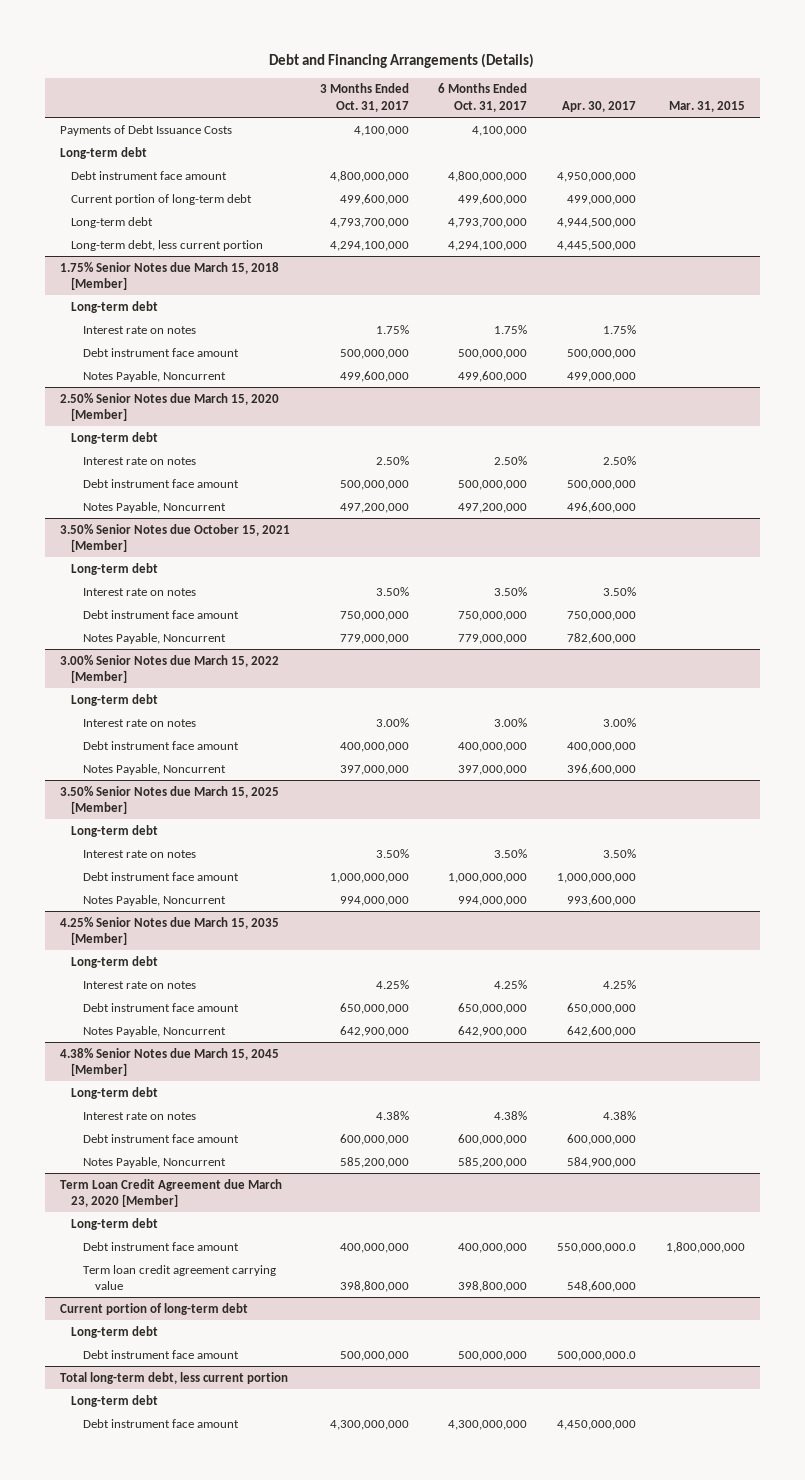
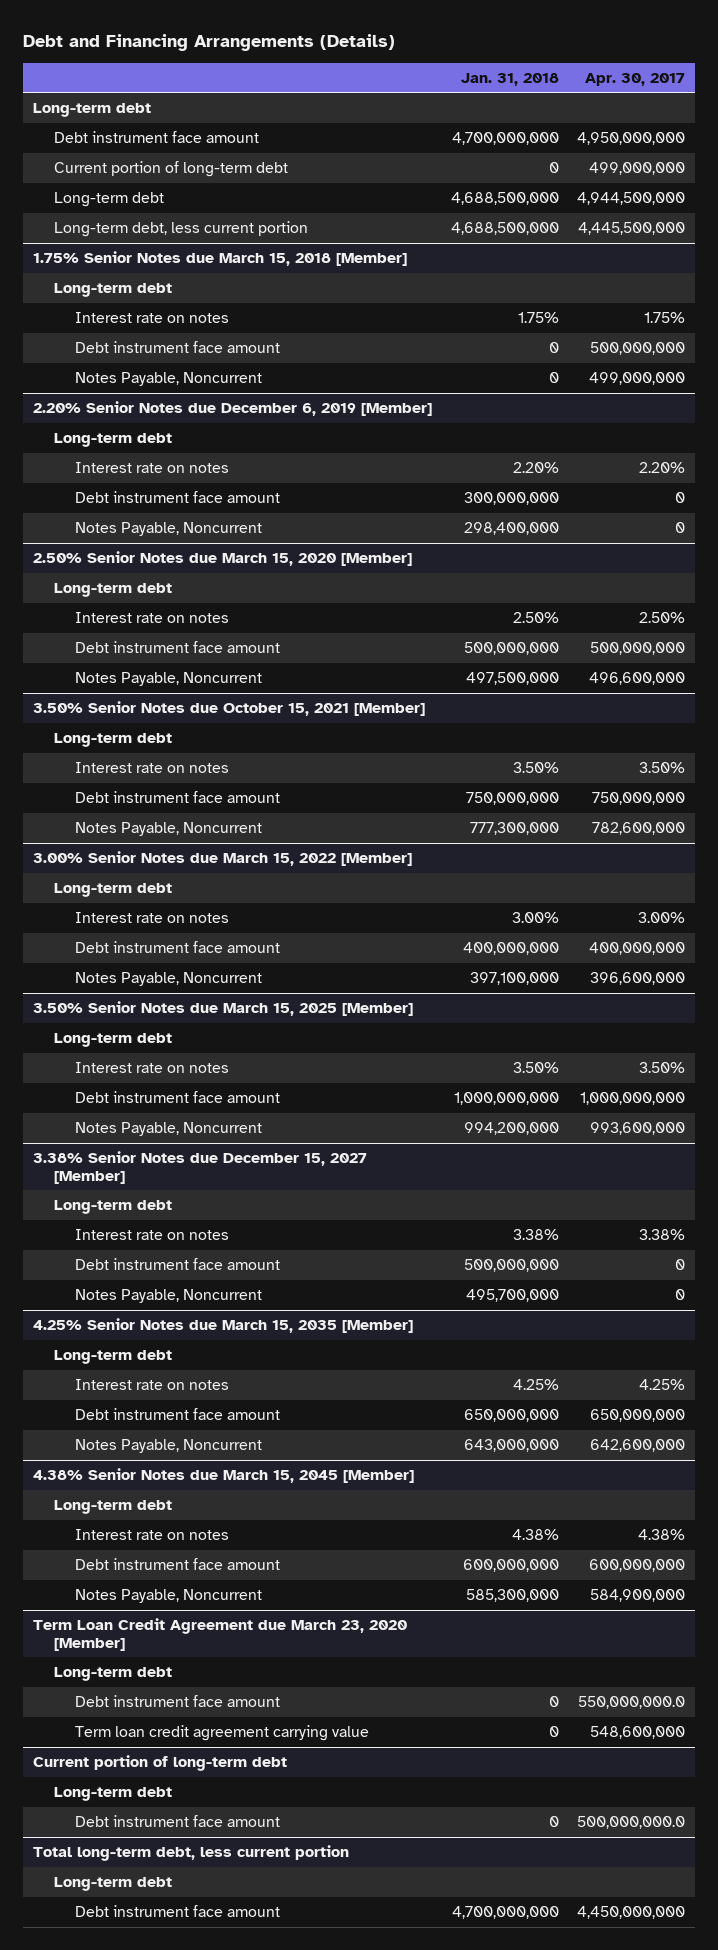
[319,83,409,112] 3 Months Ended Oct. 31, 2017 -> none
[438,83,528,112] 6 Months Ended Oct. 31, 2017 -> none
[669,100,746,112] Mar. 31, 2015 -> none
none -> [460,72,559,86] Jan. 31, 2018
[59,124,232,136] Payments of Debt Issuance Costs -> none
none -> [32,401,432,417] 2.20% Senior Notes due December 6, 2019 [Member]
none -> [53,433,172,448] Long-term debt
none -> [75,462,230,474] Interest rate on notes
none -> [75,491,281,504] Debt instrument face amount
none -> [75,522,263,537] Notes Payable, Noncurrent
none -> [32,1151,367,1184] 3.38% Senior Notes due December 15, 2027 [Member]
none -> [53,1200,172,1215] Long-term debt
none -> [75,1229,230,1241] Interest rate on notes
none -> [75,1258,281,1271] Debt instrument face amount
none -> [75,1289,263,1304] Notes Payable, Noncurrent

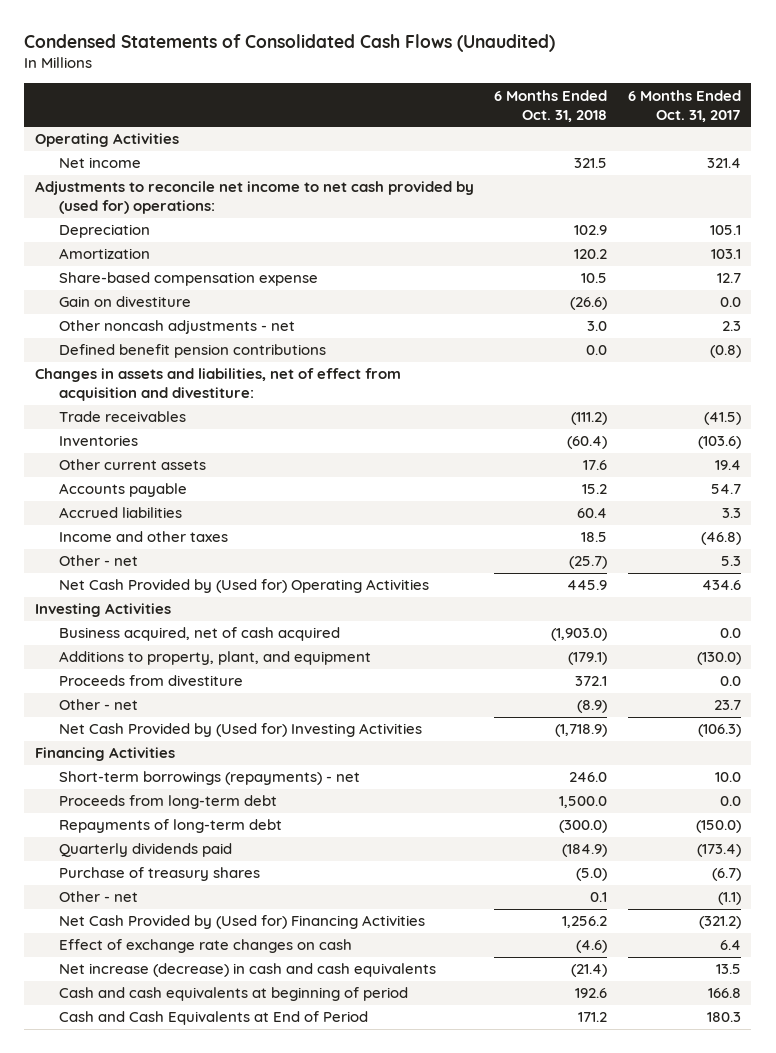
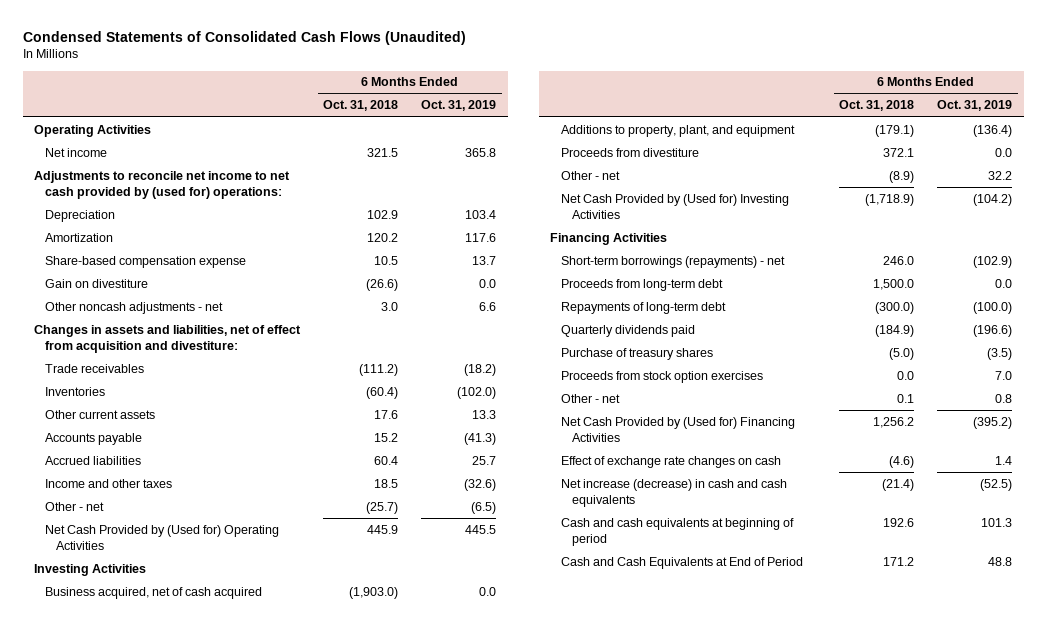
[628,89,742,122] 6 Months Ended Oct. 31, 2017 -> none
none -> [421,100,497,112] Oct. 31, 2019
[58,344,326,359] Defined benefit pension contributions -> none
none -> [561,370,764,383] Proceeds from stock option exercises

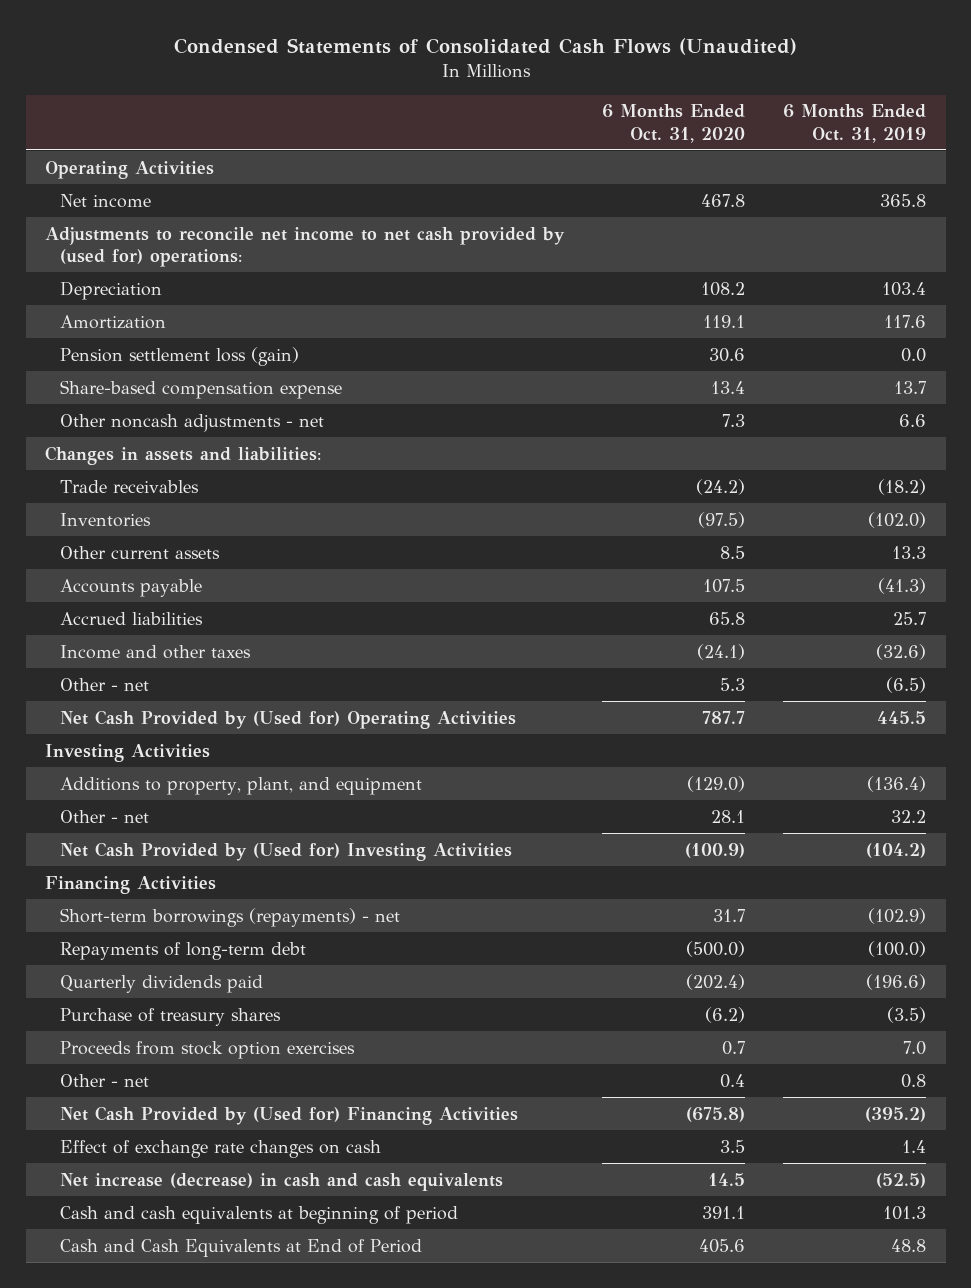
[323,100,399,112] Oct. 31, 2018 -> none
none -> [602,104,746,143] 6 Months Ended Oct. 31, 2020
none -> [60,346,300,366] Pension settlement loss (gain)
[45,278,149,288] Gain on divestiture -> none
[34,324,302,353] Changes in assets and liabilities, net of effect from acquisition and divestiture: -> [44,445,321,465] Changes in assets and liabilities:
[45,586,263,599] Business acquired, net of cash acquired -> none
[561,147,700,157] Proceeds from divestiture -> none
[561,278,724,291] Proceeds from long-term debt -> none

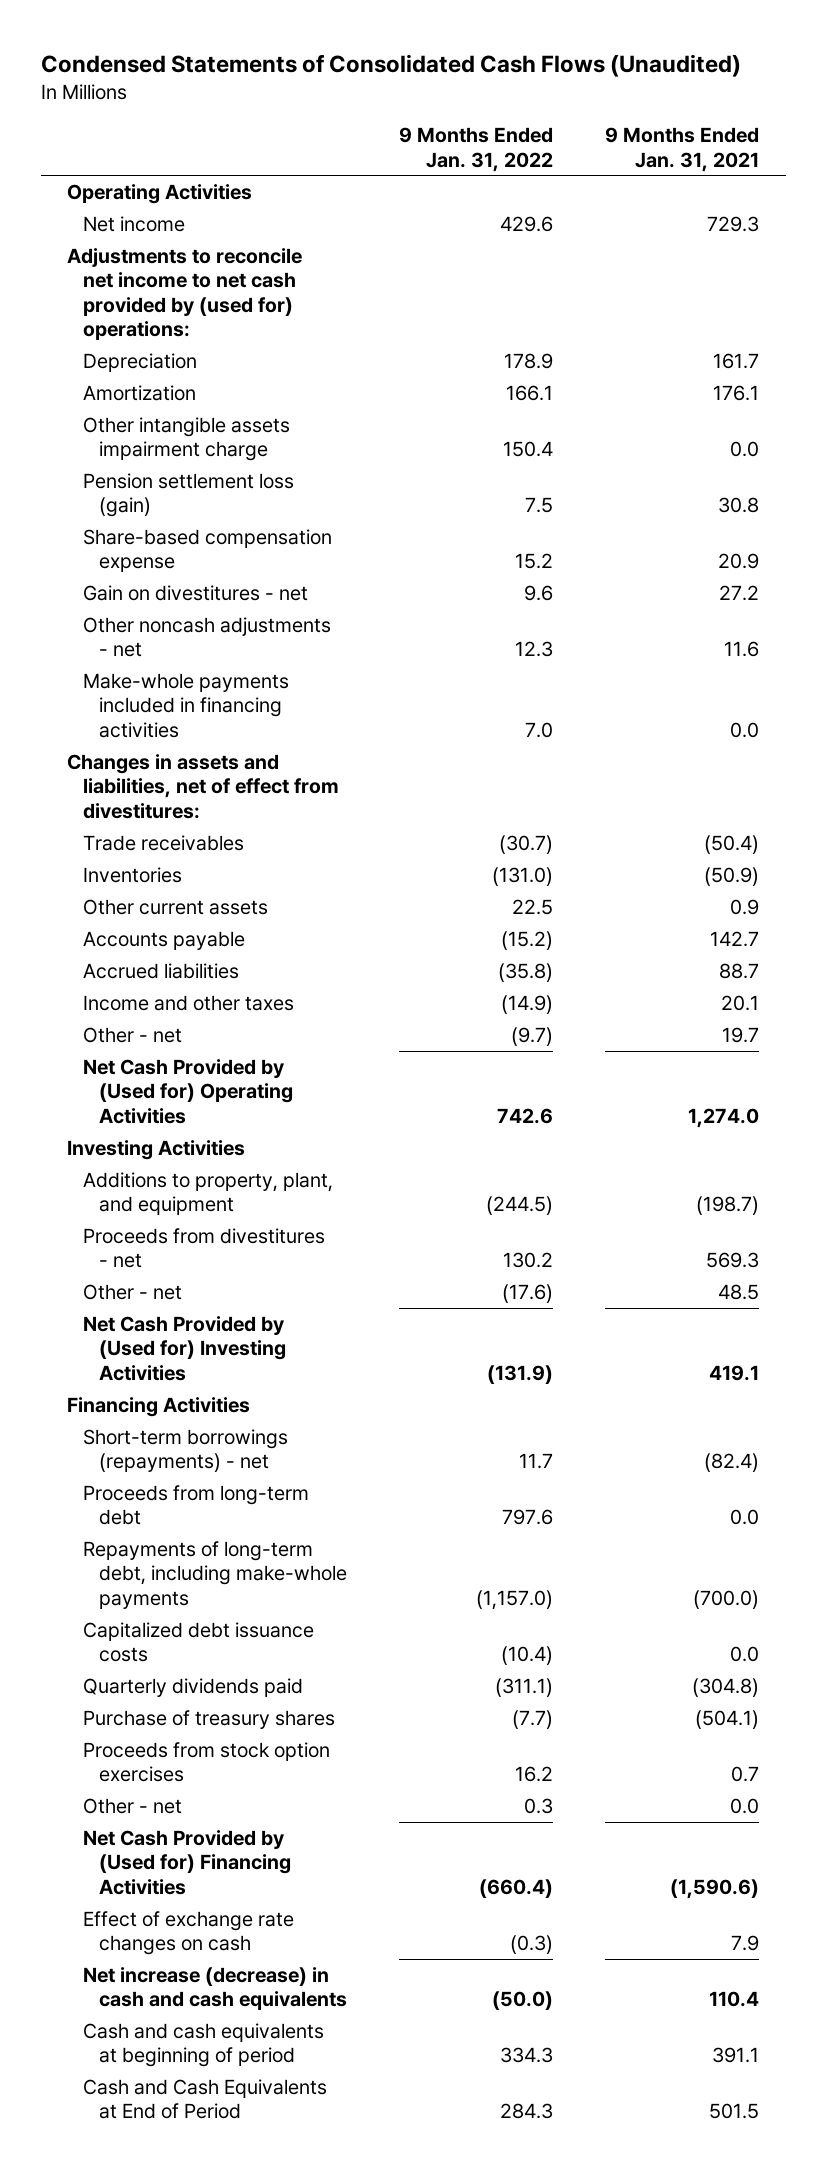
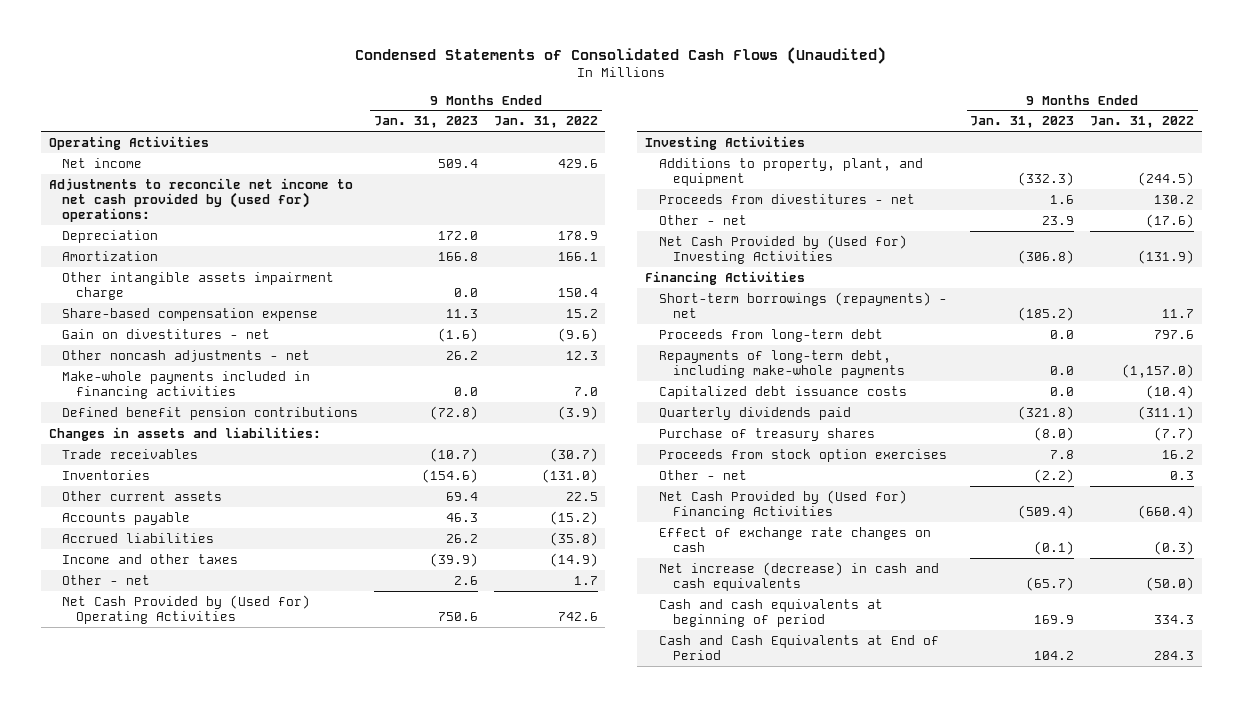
[605,127,760,172] 9 Months Ended Jan. 31, 2021 -> none
none -> [374,116,479,129] Jan. 31, 2023
[82,473,294,518] Pension settlement loss (gain) -> none
[523,585,553,602] 9.6 -> [557,327,598,342] (9.6)
none -> [62,406,359,420] Defined benefit pension contributions
[67,754,339,819] Changes in assets and liabilities, net of effect from divestitures: -> [48,426,321,441] Changes in assets and liabilities:
[510,1027,553,1047] (9.7) -> [573,575,598,585] 1.7

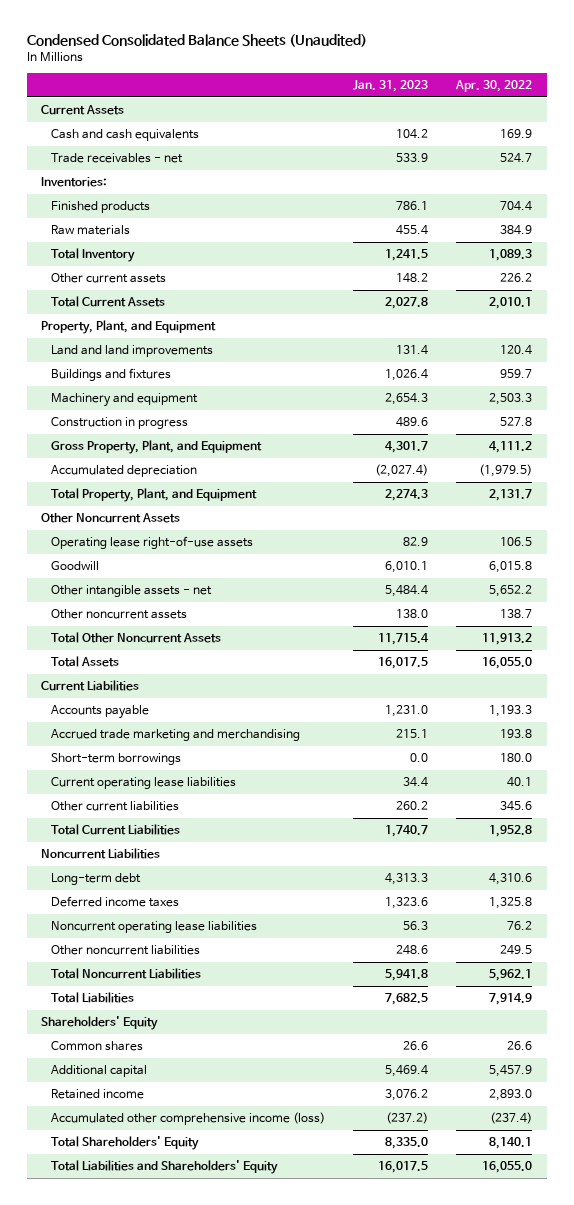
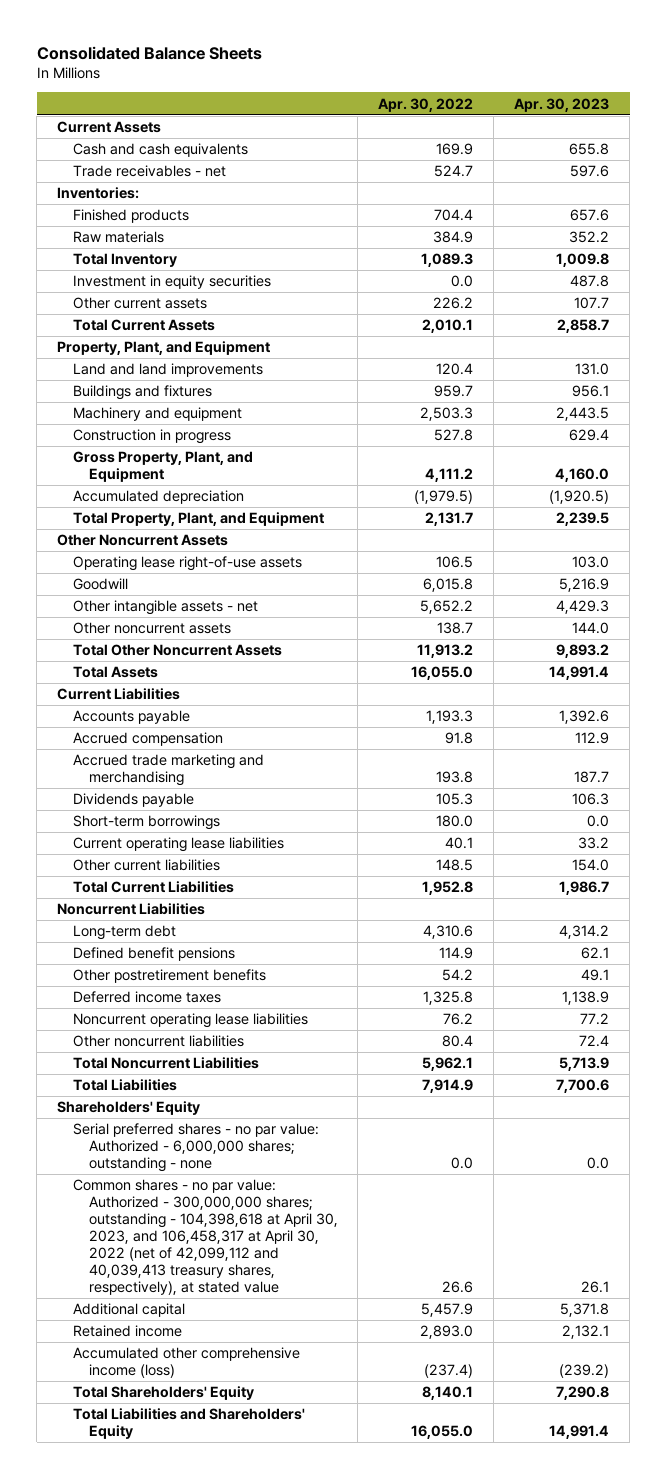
[27,34,368,48] Condensed Consolidated Balance Sheets (Unaudited) -> [36,45,262,60] Consolidated Balance Sheets
[353,79,429,92] Jan. 31, 2023 -> none
none -> [514,97,610,112] Apr. 30, 2023
none -> [72,275,271,290] Investment in equity securities
none -> [72,732,223,747] Accrued compensation
none -> [72,793,194,808] Dividends payable
[500,801,533,812] 345.6 -> [436,859,474,872] 148.5
none -> [72,947,235,962] Defined benefit pensions
none -> [72,969,266,984] Other postretirement benefits
[500,945,533,956] 249.5 -> [442,1035,474,1048] 80.4
none -> [72,1123,319,1172] Serial preferred shares - no par value: Authorized - 6,000,000 shares; outstanding - none
[50,1041,143,1052] Common shares -> [72,1179,338,1295] Common shares - no par value: Authorized - 300,000,000 shares; outstanding - 104,398,618 at April 30, 2023, and 106,458,317 at April 30, 2022 (net of 42,099,112 and 40,039,413 treasury shares, respectively), at stated value

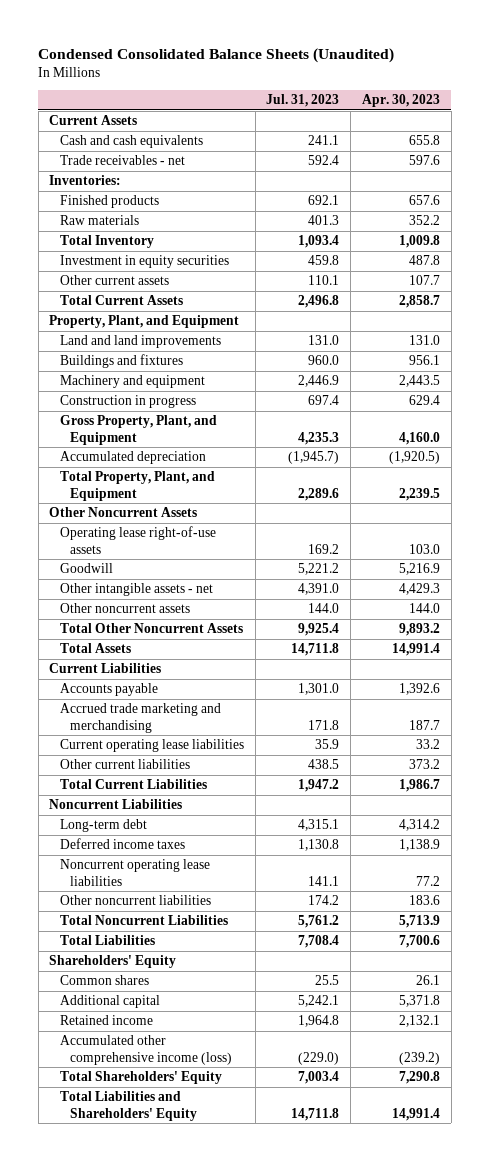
[36,45,262,60] Consolidated Balance Sheets -> [38,47,395,63] Condensed Consolidated Balance Sheets (Unaudited)
[378,97,474,112] Apr. 30, 2022 -> none
none -> [266,94,340,108] Jul. 31, 2023
[72,732,223,747] Accrued compensation -> none
[72,793,194,808] Dividends payable -> none
[72,815,220,831] Short-term borrowings -> none
[572,859,610,872] 154.0 -> [408,759,440,770] 373.2
[72,947,235,962] Defined benefit pensions -> none
[72,969,266,984] Other postretirement benefits -> none
[579,1035,610,1048] 72.4 -> [408,895,440,906] 183.6
[72,1123,319,1172] Serial preferred shares - no par value: Authorized - 6,000,000 shares; outstanding - none -> none
[72,1179,338,1295] Common shares - no par value: Authorized - 300,000,000 shares; outstanding - 104,398,618 at April 30, 2023, and 106,458,317 at April 30, 2022 (net of 42,099,112 and 40,039,413 treasury shares, respectively), at stated value -> [59,975,149,986] Common shares

